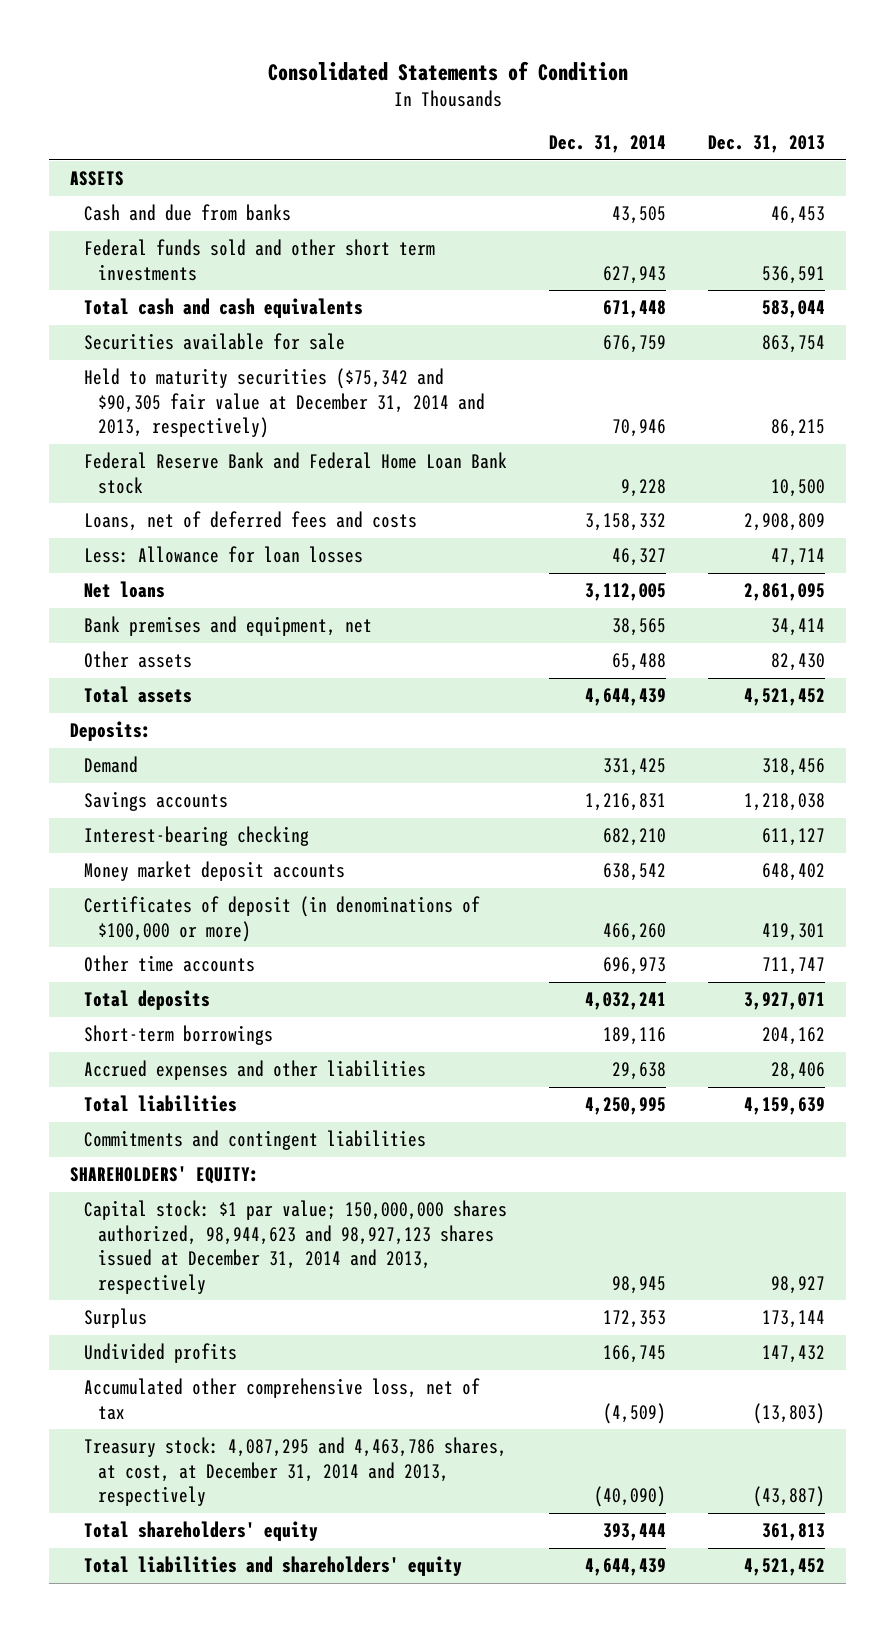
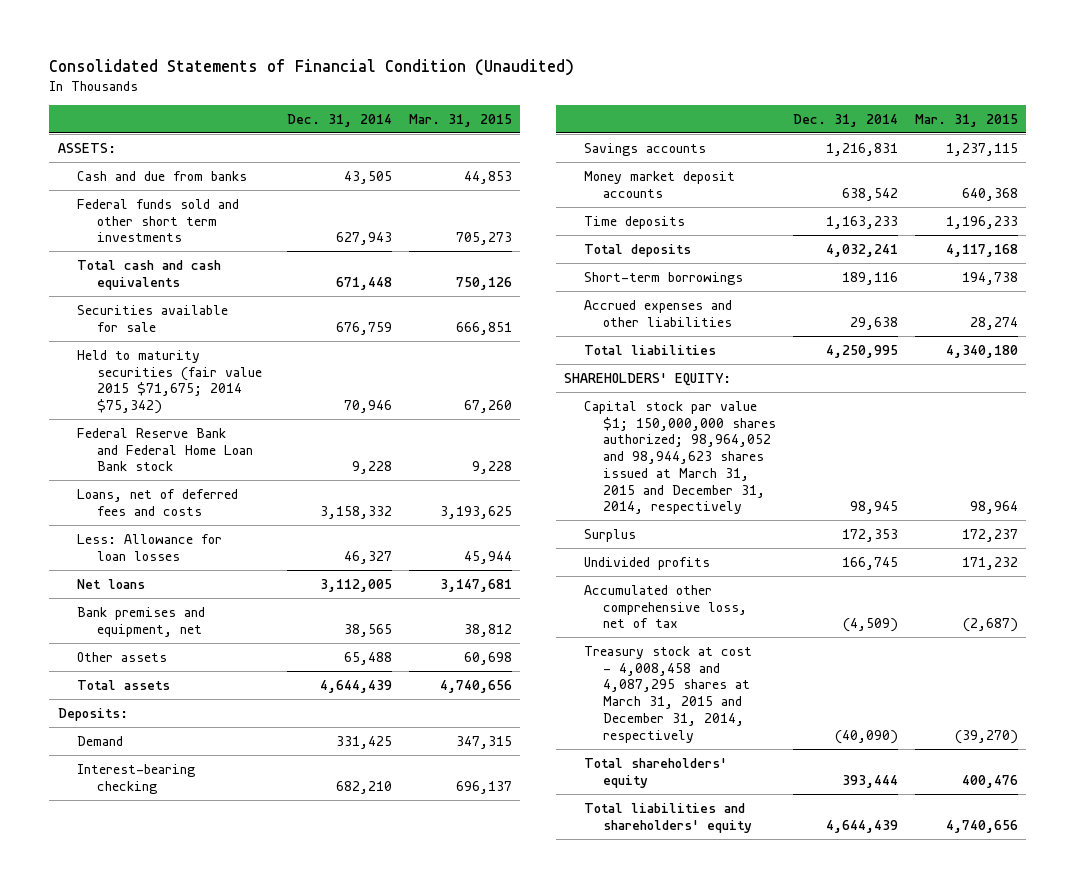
[267,60,628,81] Consolidated Statements of Condition -> [49,58,575,76] Consolidated Statements of Financial Condition (Unaudited)
[708,135,826,154] Dec. 31, 2013 -> none
none -> [408,113,512,127] Mar. 31, 2015
[70,171,125,187] ASSETS -> [57,142,116,153] ASSETS:
[84,368,486,439] Held to maturity securities ($75,342 and $90,305 fair value at December 31, 2014 and 2013, respectively) -> [77,349,262,415] Held to maturity securities (fair value 2015 $71,675; 2014 $75,342)
[84,791,229,812] Savings accounts -> [583,142,706,156] Savings accounts
[84,896,481,942] Certificates of deposit (in denominations of $100,000 or more) -> none
[84,955,256,973] Other time accounts -> none
none -> [583,215,685,229] Time deposits
[84,1130,427,1151] Commitments and contingent liabilities -> none
[84,1200,508,1294] Capital stock: $1 par value; 150,000,000 shares authorized, 98,944,623 and 98,927,123 shares issued at December 31, 2014 and 2013, respectively -> [583,400,777,515] Capital stock par value $1; 150,000,000 shares authorized; 98,964,052 and 98,944,623 shares issued at March 31, 2015 and December 31, 2014, respectively
[84,1437,508,1507] Treasury stock: 4,087,295 and 4,463,786 shares, at cost, at December 31, 2014 and 2013, respectively -> [583,645,752,743] Treasury stock at cost - 4,008,458 and 4,087,295 shares at March 31, 2015 and December 31, 2014, respectively

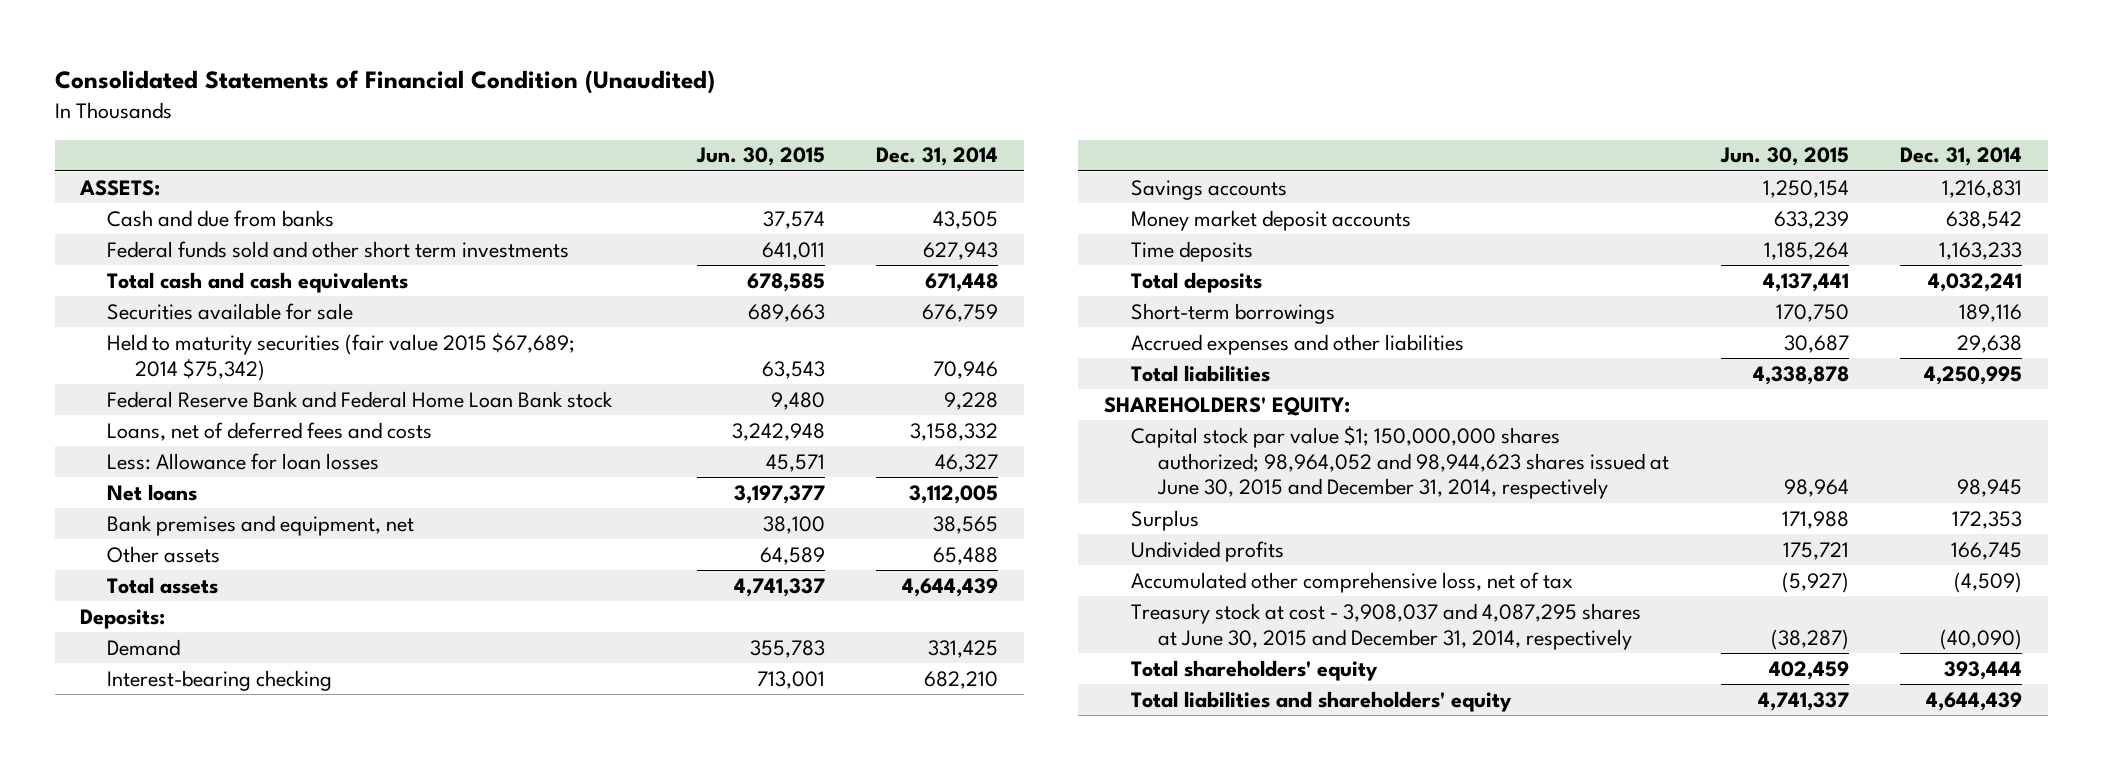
[408,113,512,127] Mar. 31, 2015 -> none
none -> [695,147,825,167] Jun. 30, 2015
[77,349,262,415] Held to maturity securities (fair value 2015 $71,675; 2014 $75,342) -> [107,332,576,381] Held to maturity securities (fair value 2015 $67,689; 2014 $75,342)
[583,400,777,515] Capital stock par value $1; 150,000,000 shares authorized; 98,964,052 and 98,944,623 shares issued at March 31, 2015 and December 31, 2014, respectively -> [1131,425,1670,500] Capital stock par value $1; 150,000,000 shares authorized; 98,964,052 and 98,944,623 shares issued at June 30, 2015 and December 31, 2014, respectively
[583,645,752,743] Treasury stock at cost - 4,008,458 and 4,087,295 shares at March 31, 2015 and December 31, 2014, respectively -> [1131,602,1642,650] Treasury stock at cost - 3,908,037 and 4,087,295 shares at June 30, 2015 and December 31, 2014, respectively

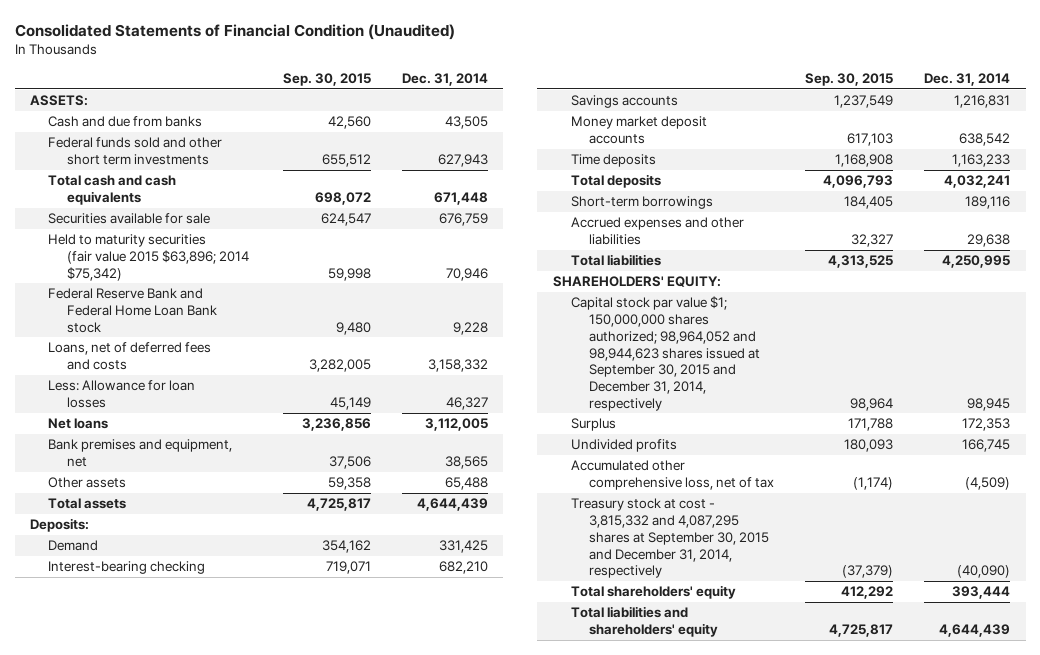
[695,147,825,167] Jun. 30, 2015 -> none
none -> [282,72,371,86] Sep. 30, 2015
[107,332,576,381] Held to maturity securities (fair value 2015 $67,689; 2014 $75,342) -> [48,234,249,281] Held to maturity securities (fair value 2015 $63,896; 2014 $75,342)
[1131,425,1670,500] Capital stock par value $1; 150,000,000 shares authorized; 98,964,052 and 98,944,623 shares issued at June 30, 2015 and December 31, 2014, respectively -> [570,296,761,411] Capital stock par value $1; 150,000,000 shares authorized; 98,964,052 and 98,944,623 shares issued at September 30, 2015 and December 31, 2014, respectively
[1131,602,1642,650] Treasury stock at cost - 3,908,037 and 4,087,295 shares at June 30, 2015 and December 31, 2014, respectively -> [570,498,770,579] Treasury stock at cost - 3,815,332 and 4,087,295 shares at September 30, 2015 and December 31, 2014, respectively

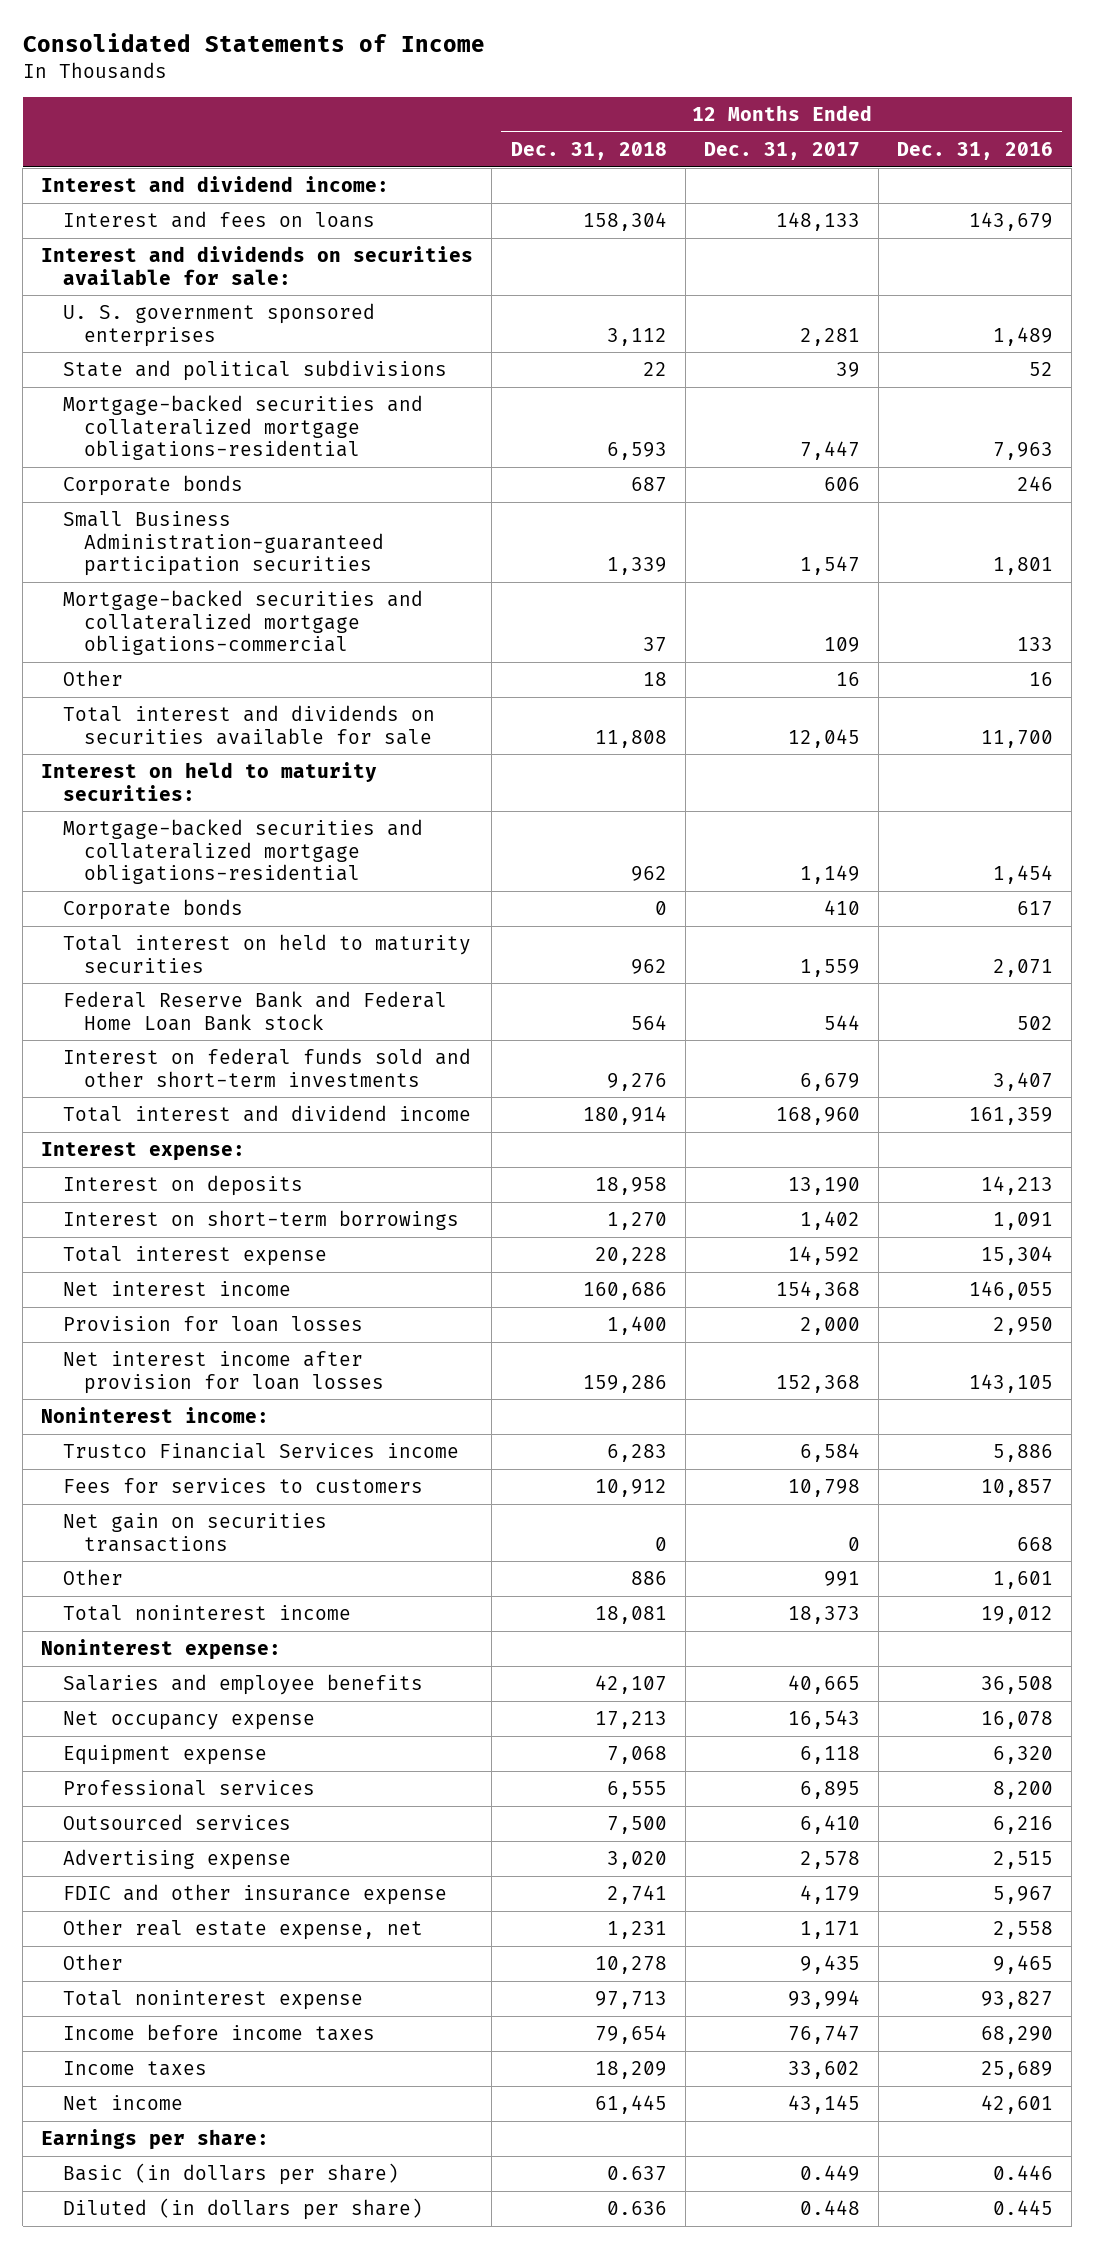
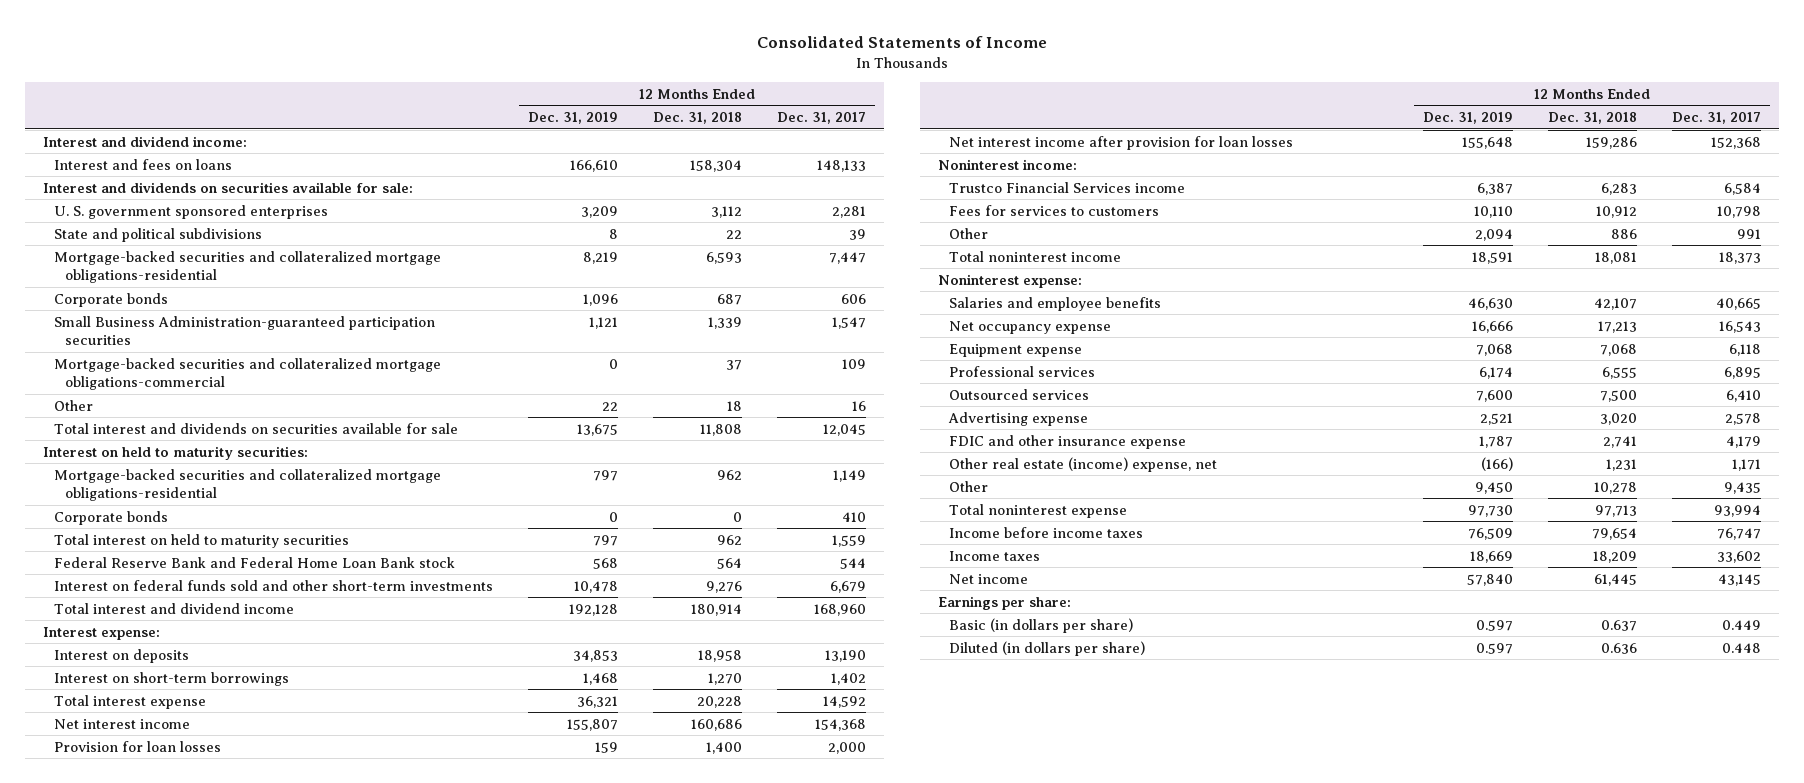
[897,141,1054,160] Dec. 31, 2016 -> none
none -> [528,112,619,125] Dec. 31, 2019
[62,1513,327,1552] Net gain on securities transactions -> none
[62,1919,423,1941] Other real estate expense, net -> [948,456,1217,472] Other real estate (income) expense, net

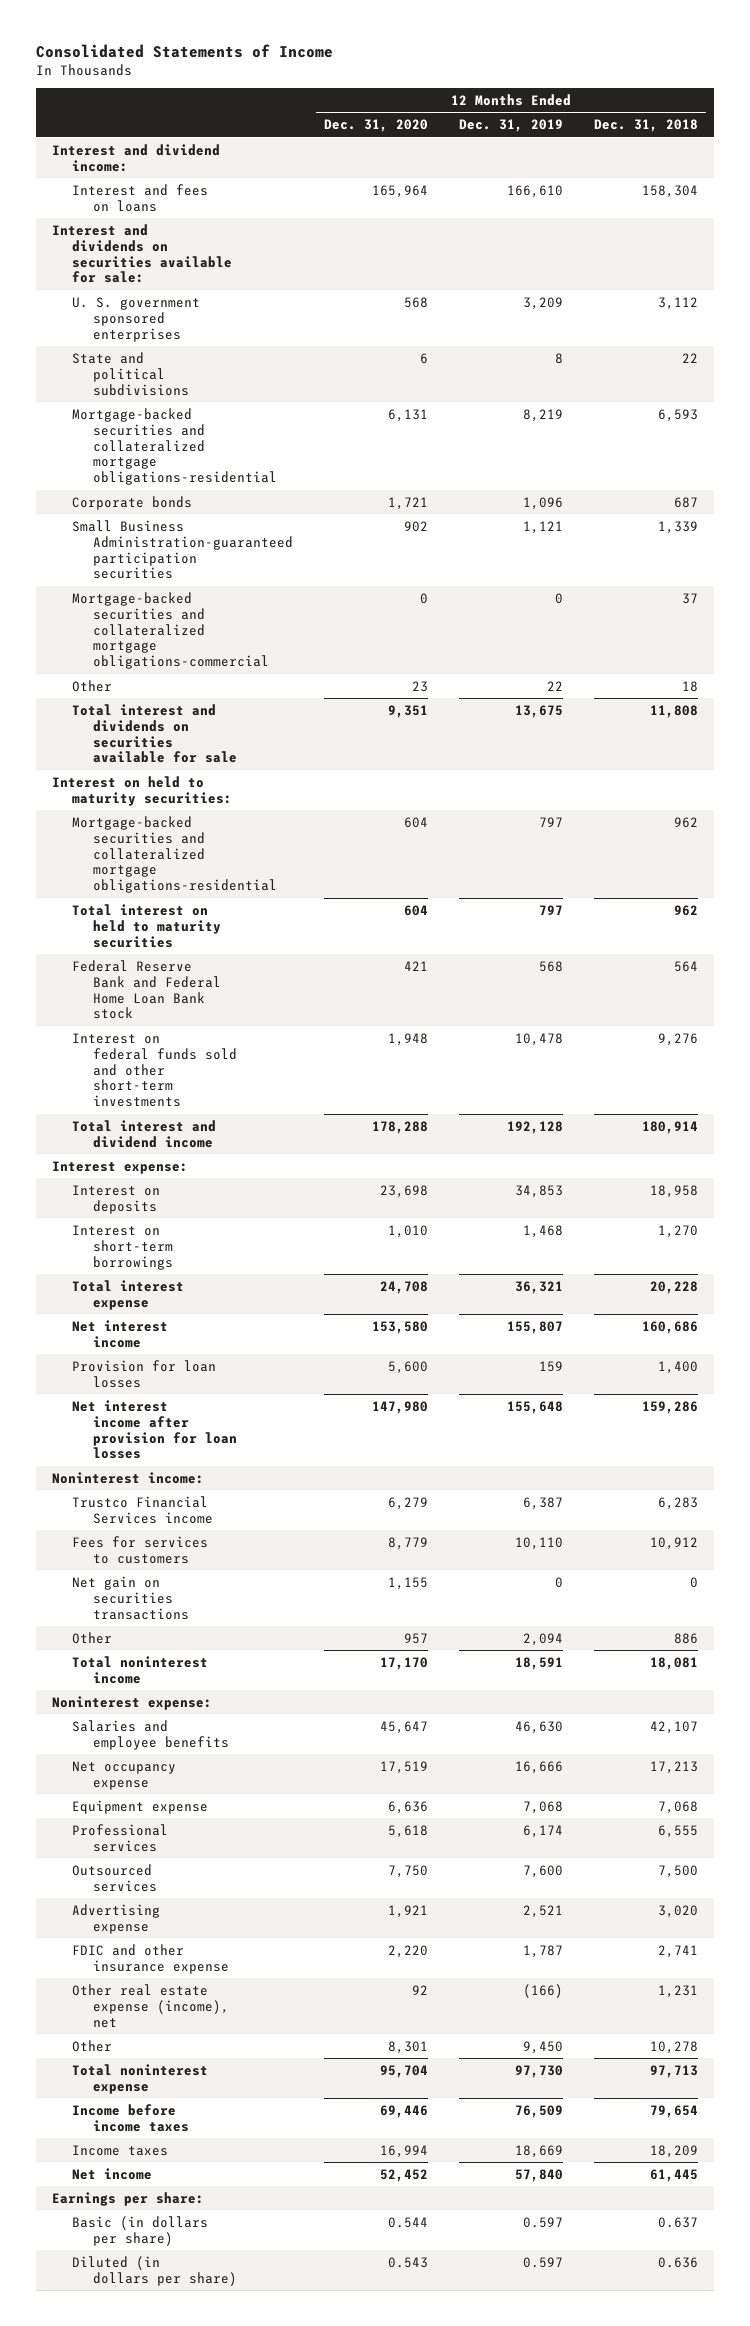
[777,112,867,125] Dec. 31, 2017 -> none
none -> [324,119,429,133] Dec. 31, 2020
[53,510,168,525] Corporate bonds -> none
none -> [72,1575,189,1620] Net gain on securities transactions
[948,456,1217,472] Other real estate (income) expense, net -> [72,1983,229,2028] Other real estate expense (income), net

